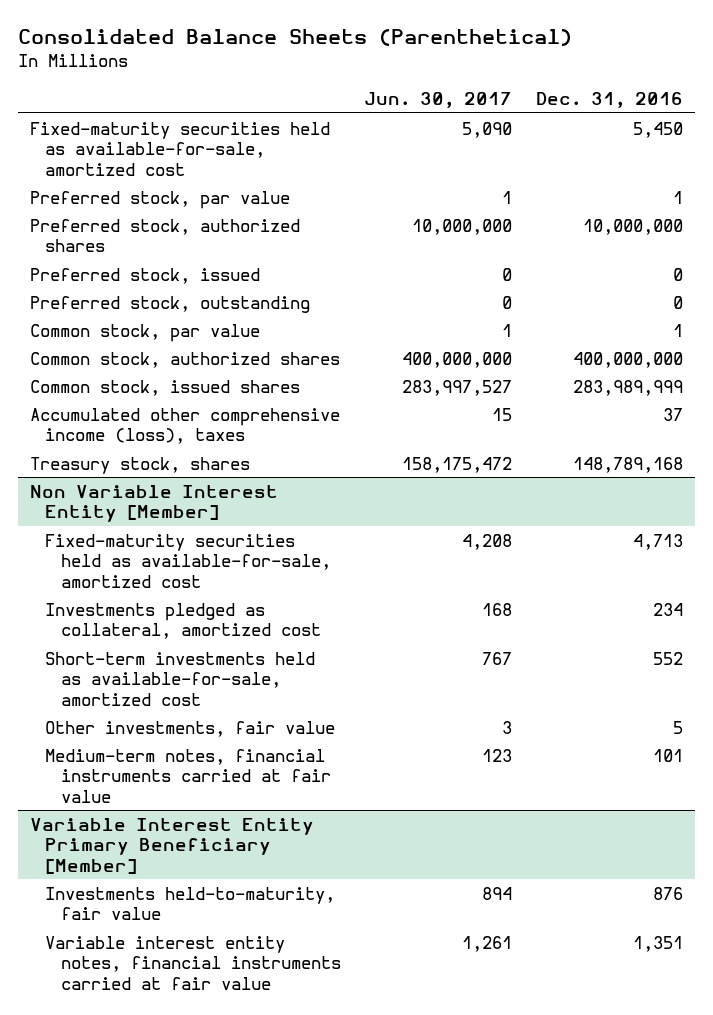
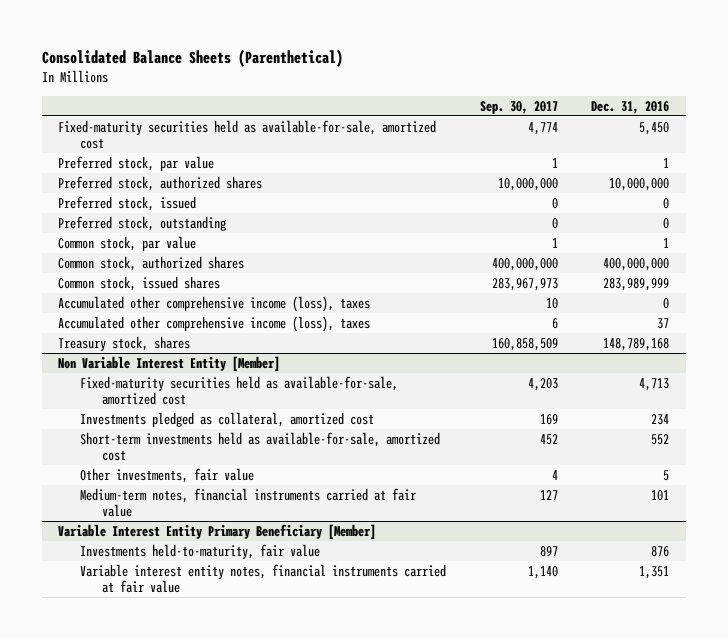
[364,91,513,108] Jun. 30, 2017 -> none
none -> [479,100,558,114] Sep. 30, 2017
none -> [58,295,371,312] Accumulated other comprehensive income (loss), taxes

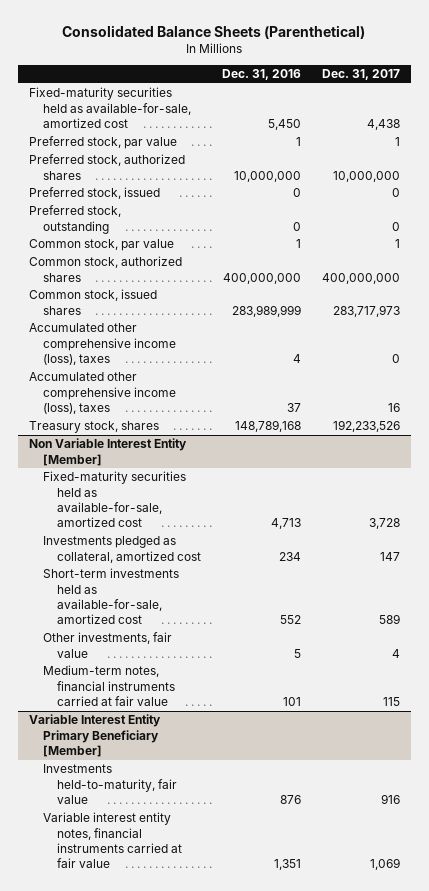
[479,100,558,114] Sep. 30, 2017 -> none
none -> [322,69,401,81] Dec. 31, 2017
[663,297,670,309] 0 -> [293,353,302,363] 4

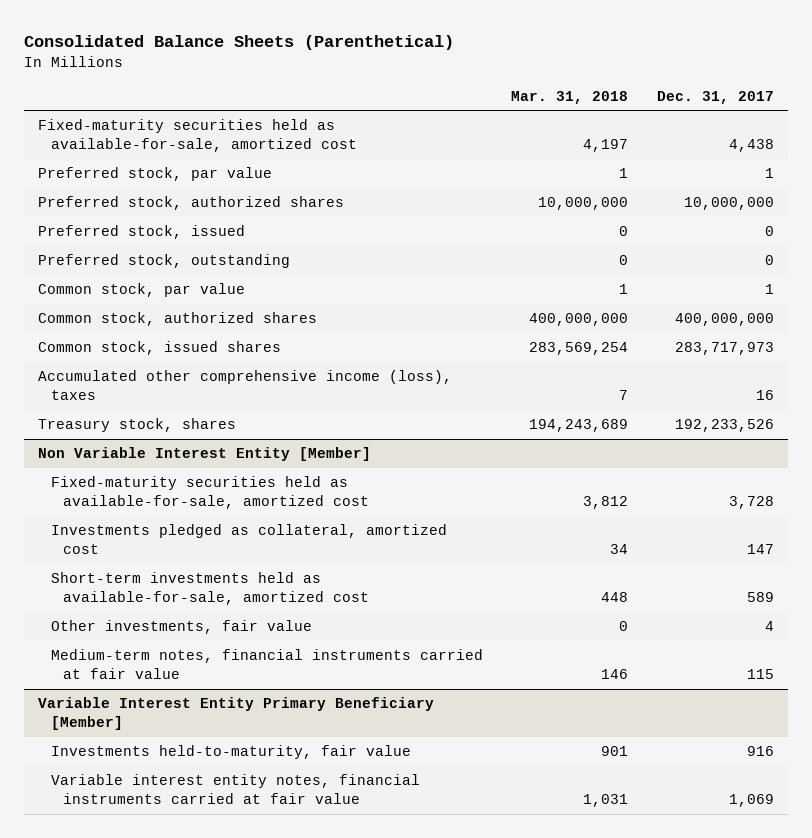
[222,69,302,81] Dec. 31, 2016 -> none
none -> [511,90,629,104] Mar. 31, 2018
[28,323,176,365] Accumulated other comprehensive income (loss), taxes -> none

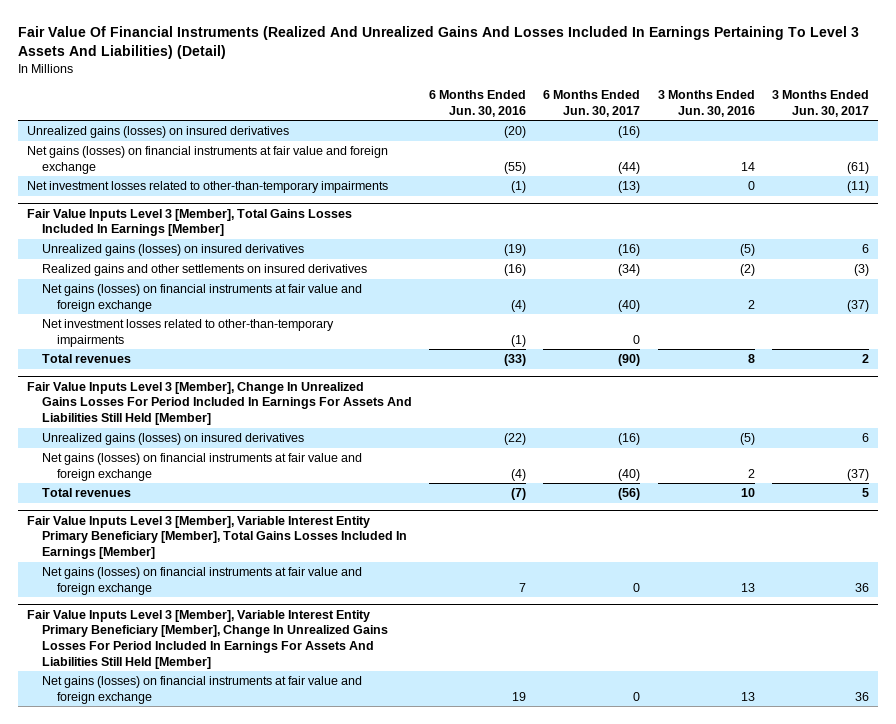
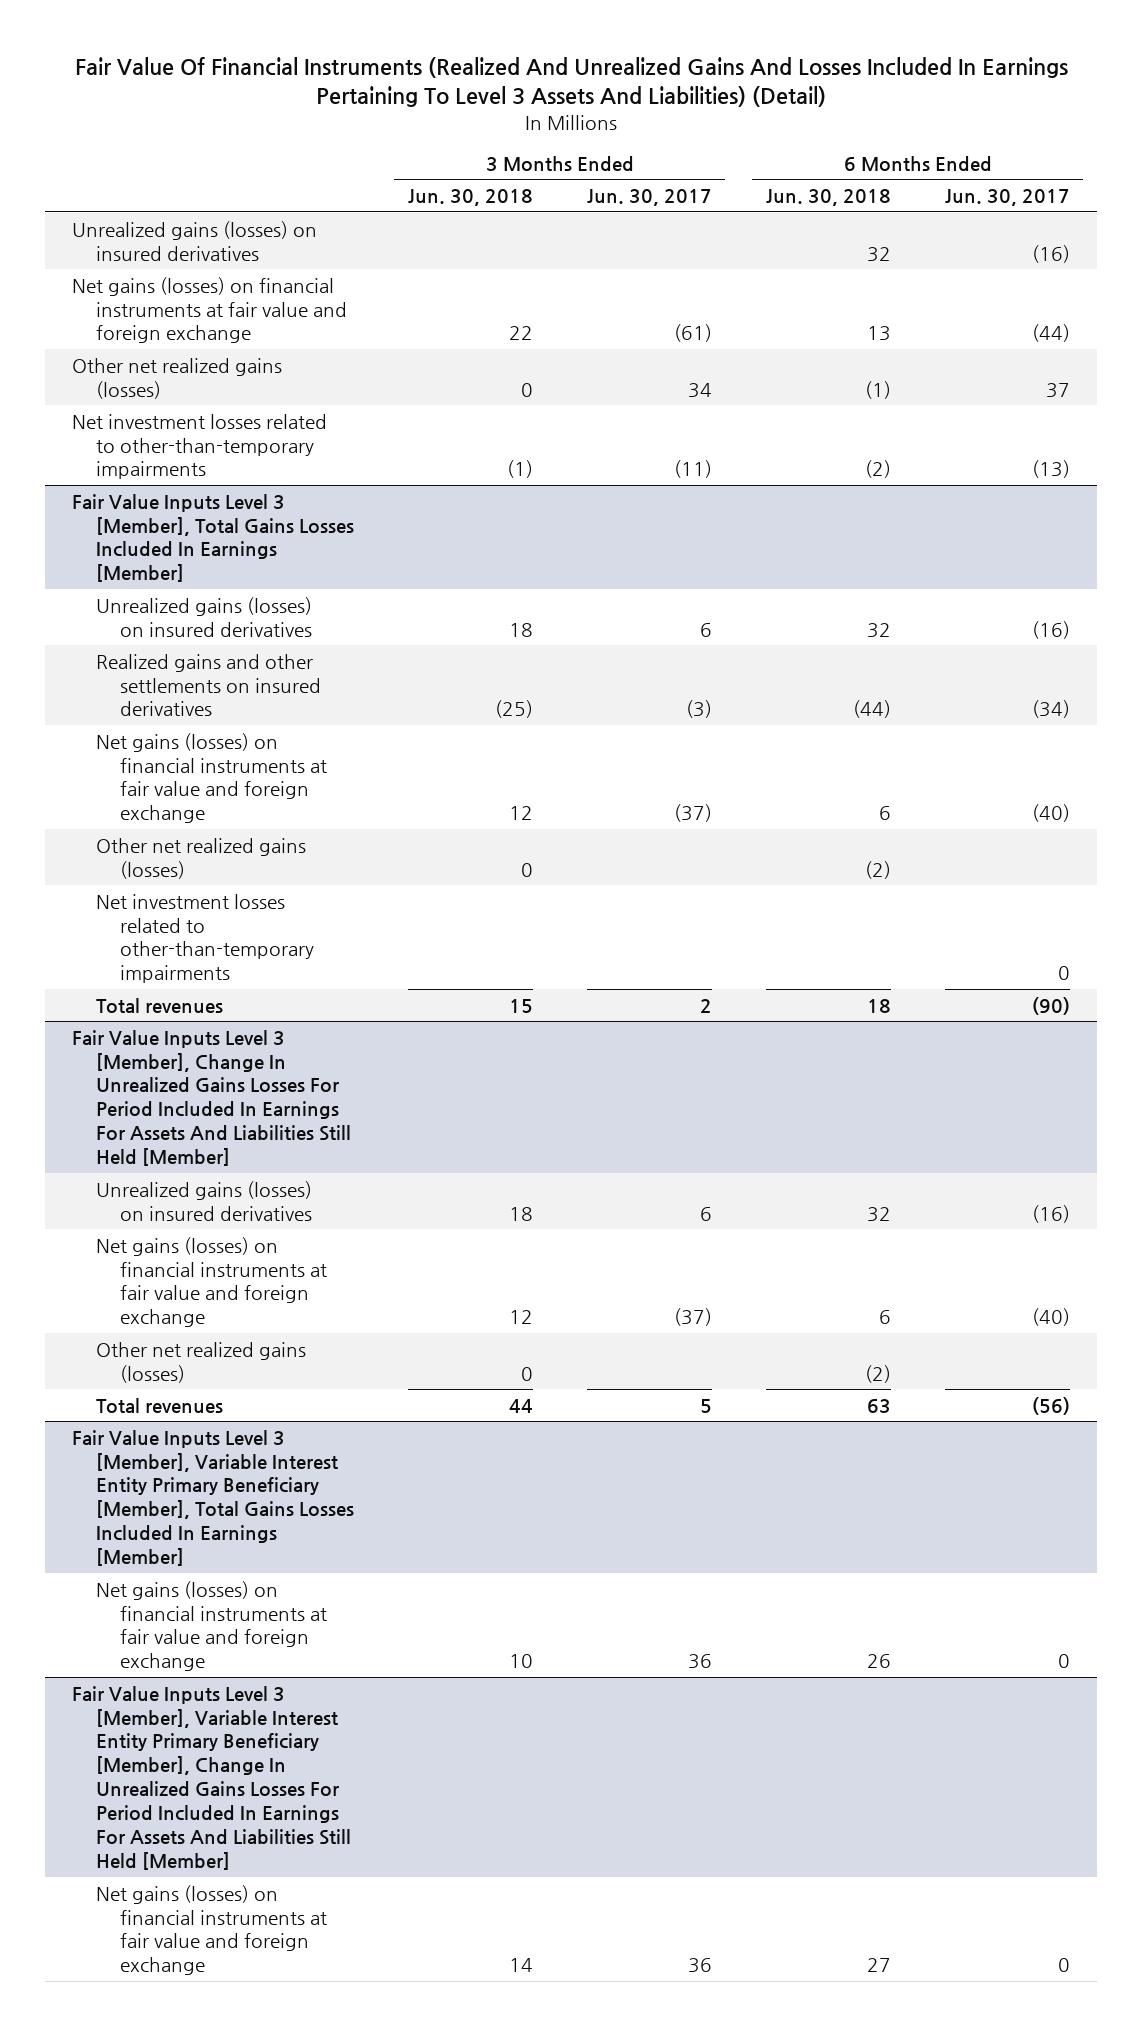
[429,90,527,117] 6 Months Ended Jun. 30, 2016 -> none
[657,90,755,117] 3 Months Ended Jun. 30, 2016 -> none
none -> [407,189,533,207] Jun. 30, 2018
none -> [765,189,891,207] Jun. 30, 2018
none -> [71,357,282,399] Other net realized gains (losses)
none -> [95,837,306,879] Other net realized gains (losses)
none -> [95,1341,306,1383] Other net realized gains (losses)

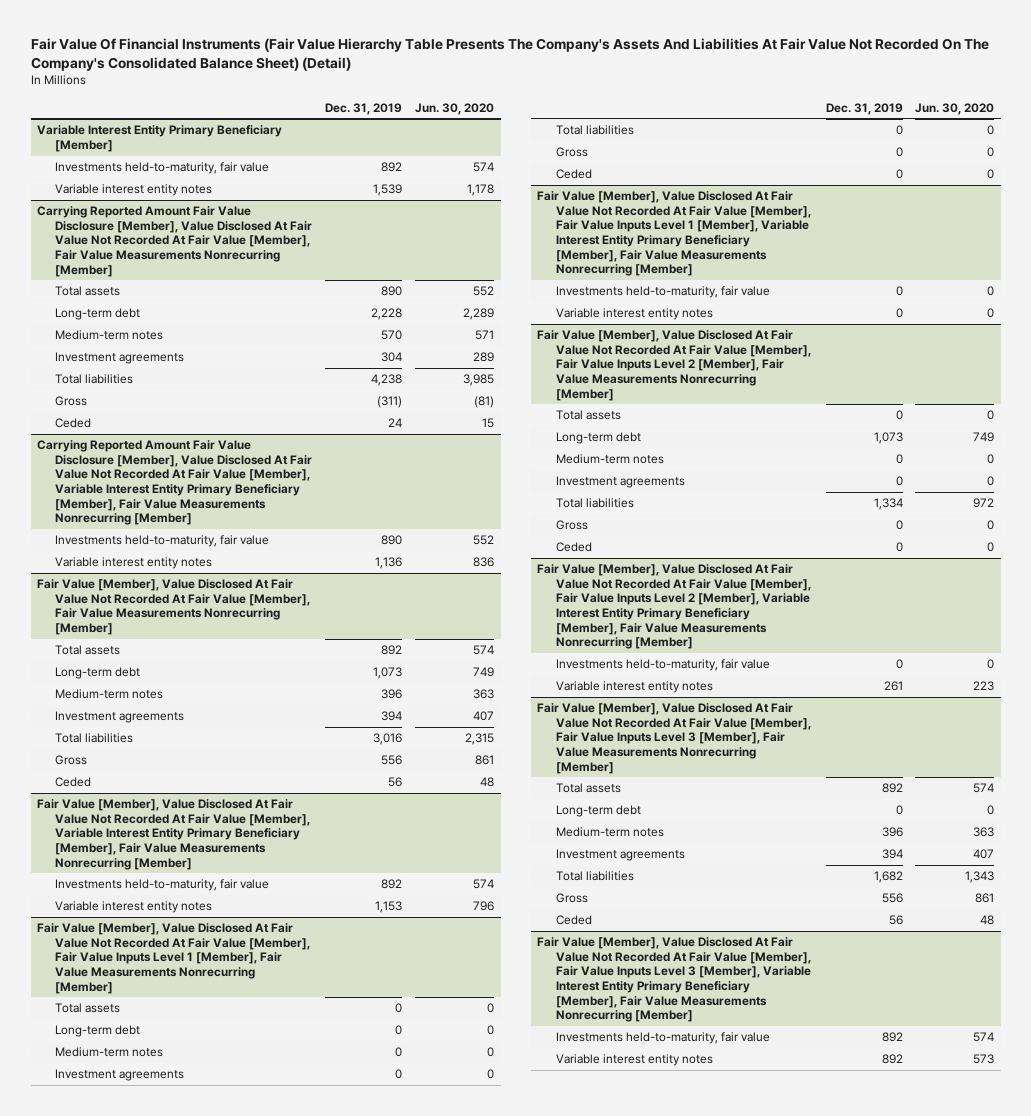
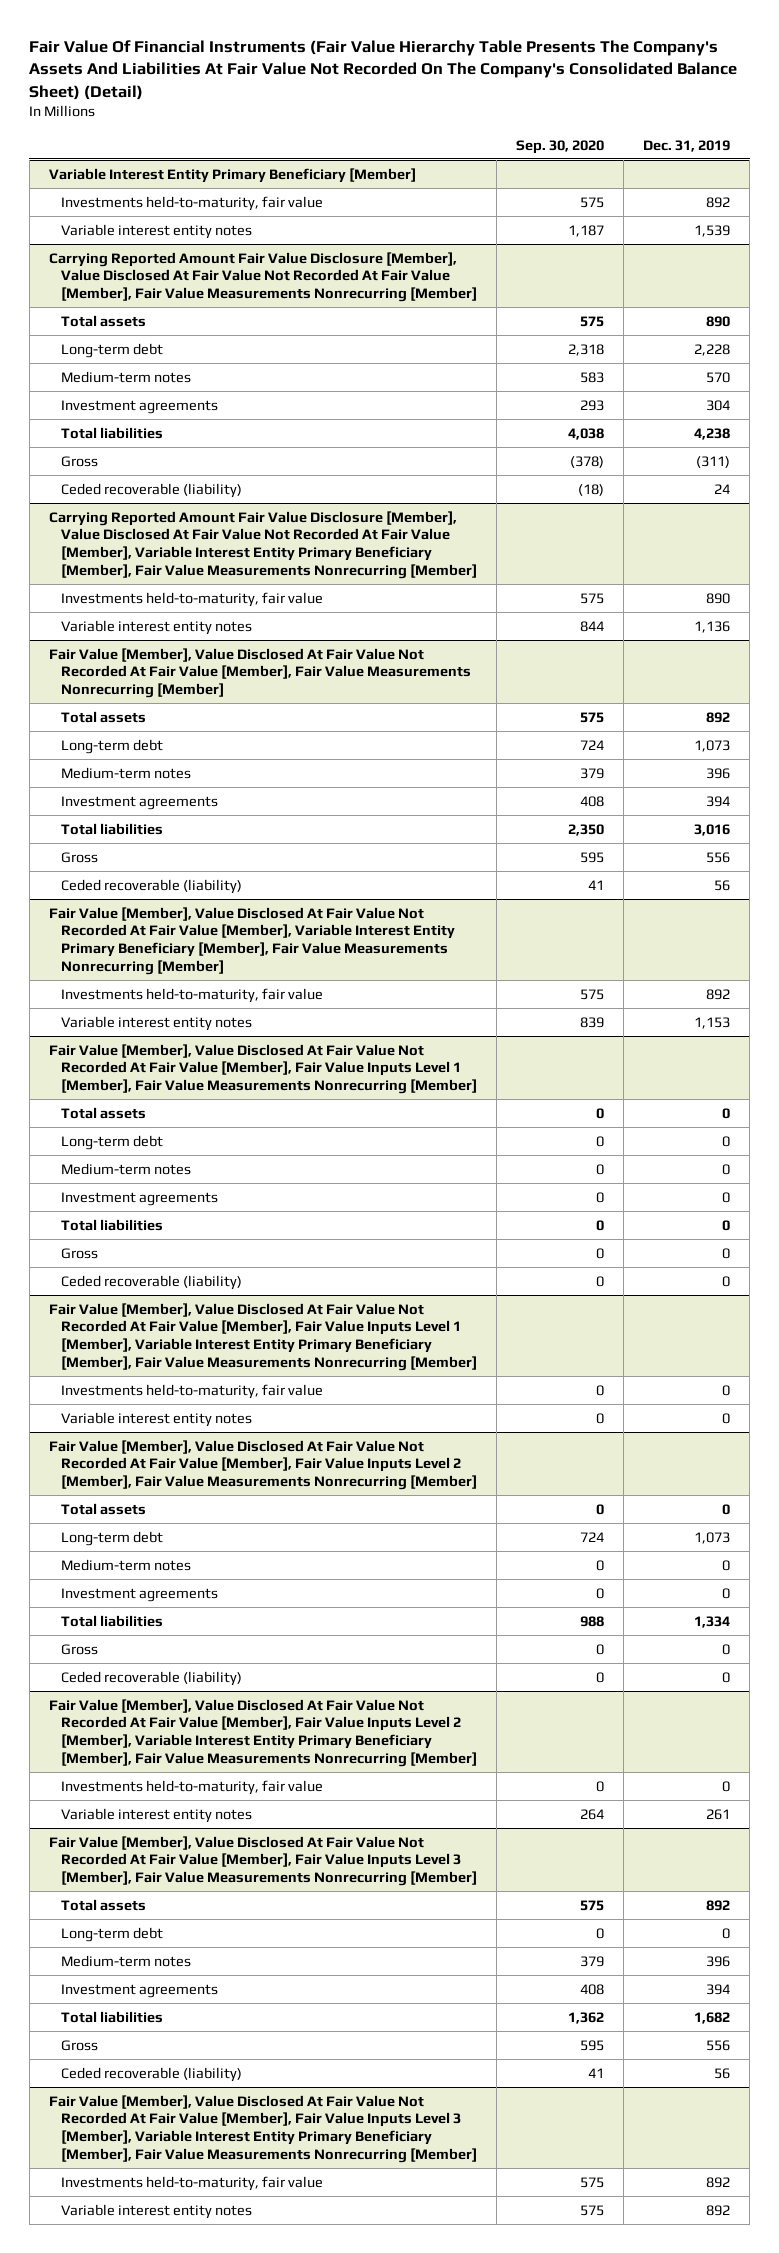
[415,102,495,115] Jun. 30, 2020 -> none
none -> [516,139,605,154] Sep. 30, 2020
[55,418,92,429] Ceded -> [61,482,243,498] Ceded recoverable (liability)
[55,777,92,788] Ceded -> [61,878,243,894] Ceded recoverable (liability)
[555,169,592,180] Ceded -> [61,1274,243,1290] Ceded recoverable (liability)
[555,542,592,553] Ceded -> [61,1670,243,1686] Ceded recoverable (liability)
[555,915,592,926] Ceded -> [61,2066,243,2082] Ceded recoverable (liability)

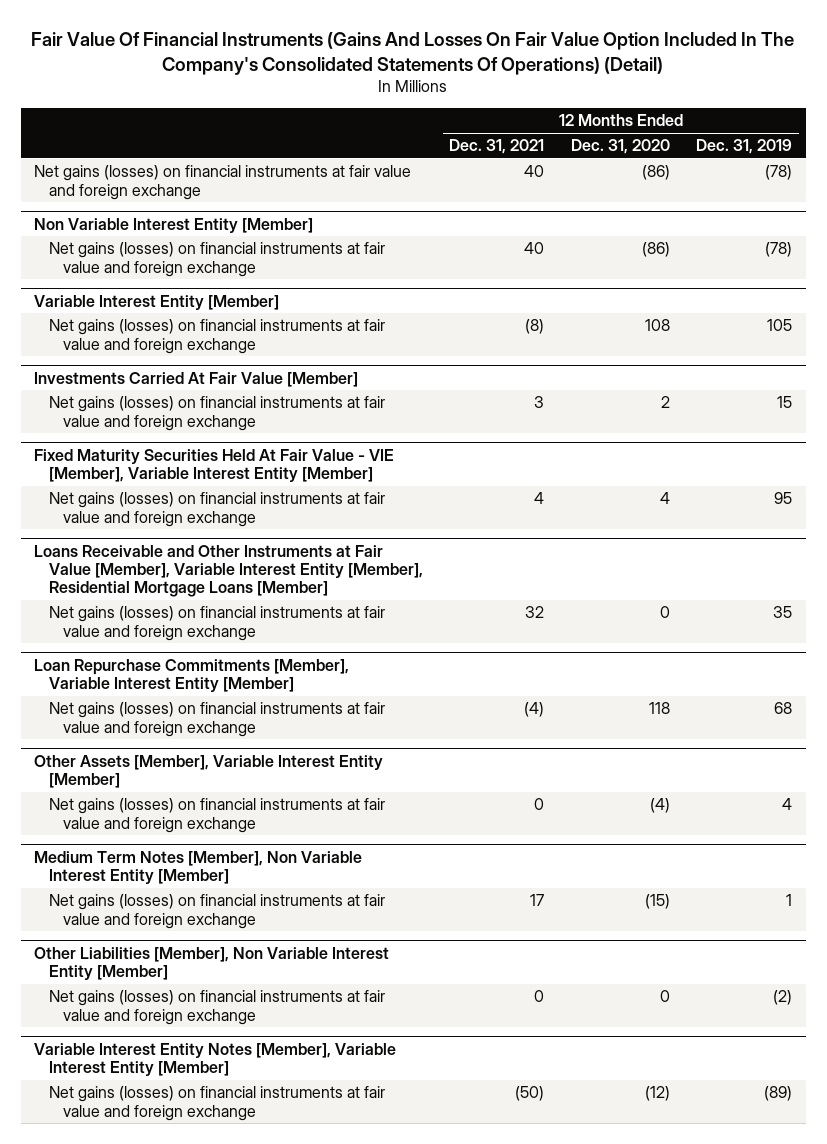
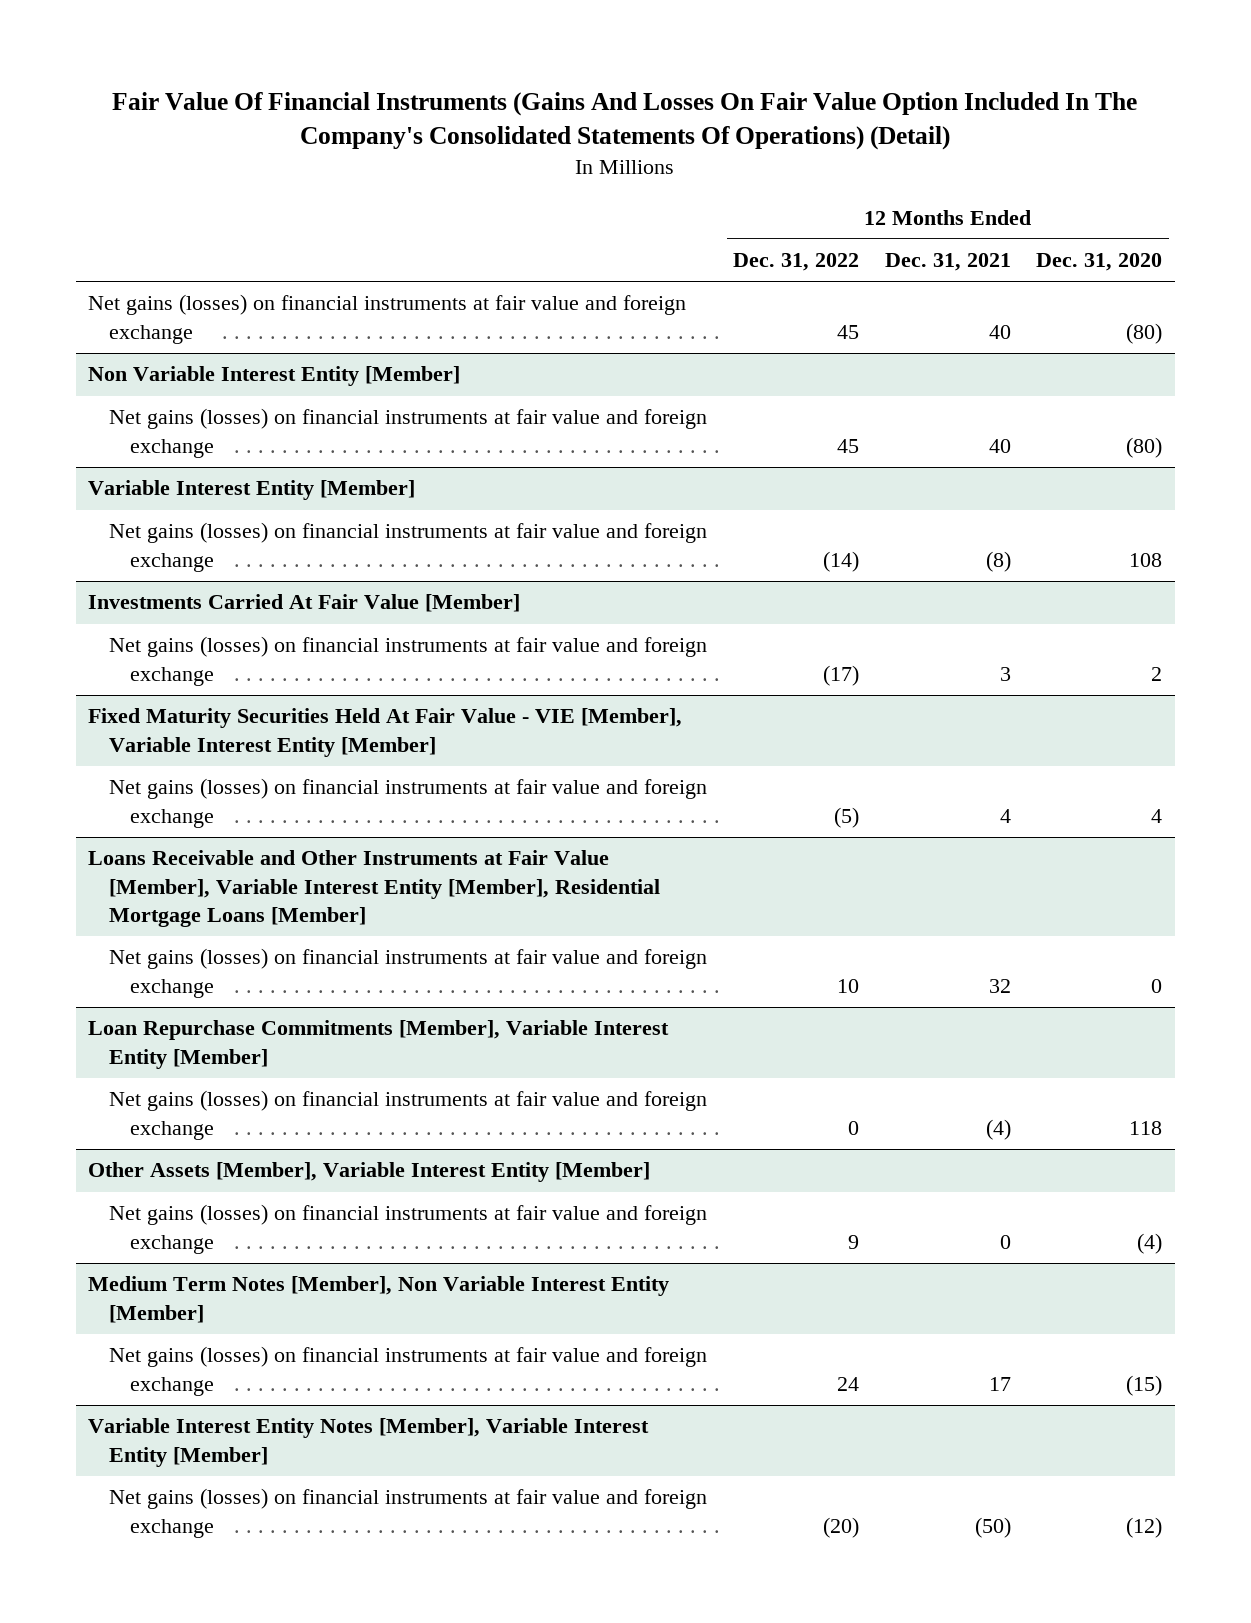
[696,139,793,155] Dec. 31, 2019 -> none
none -> [732,253,859,272] Dec. 31, 2022
[641,165,670,181] (86) -> [1126,322,1163,344] (80)
[641,242,670,258] (86) -> [1126,436,1163,458] (80)
[34,946,390,980] Other Liabilities [Member], Non Variable Interest Entity [Member] -> none
[48,990,385,1025] Net gains (losses) on financial instruments at fair value and foreign exchange -> none

